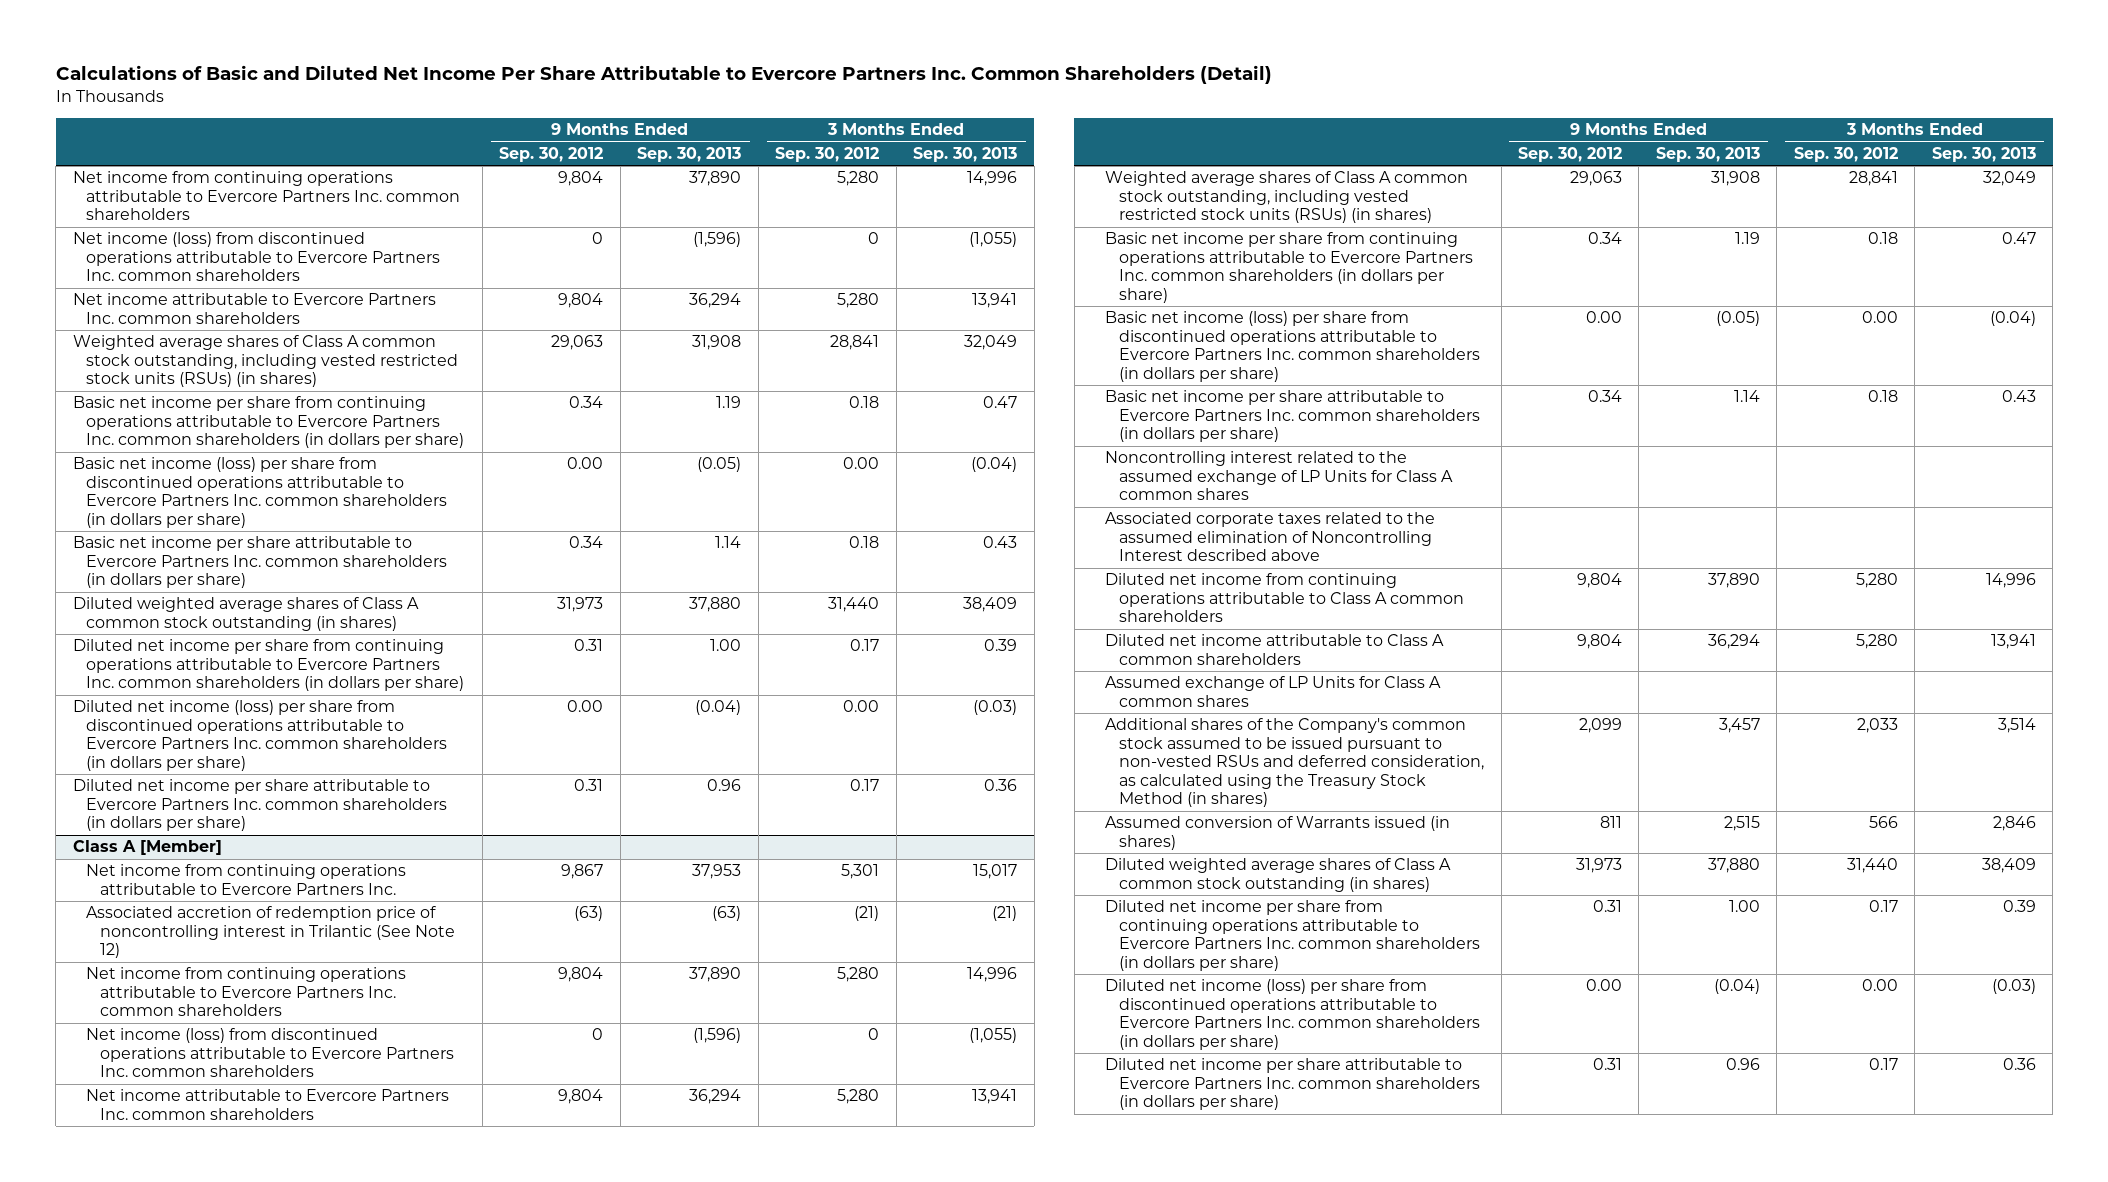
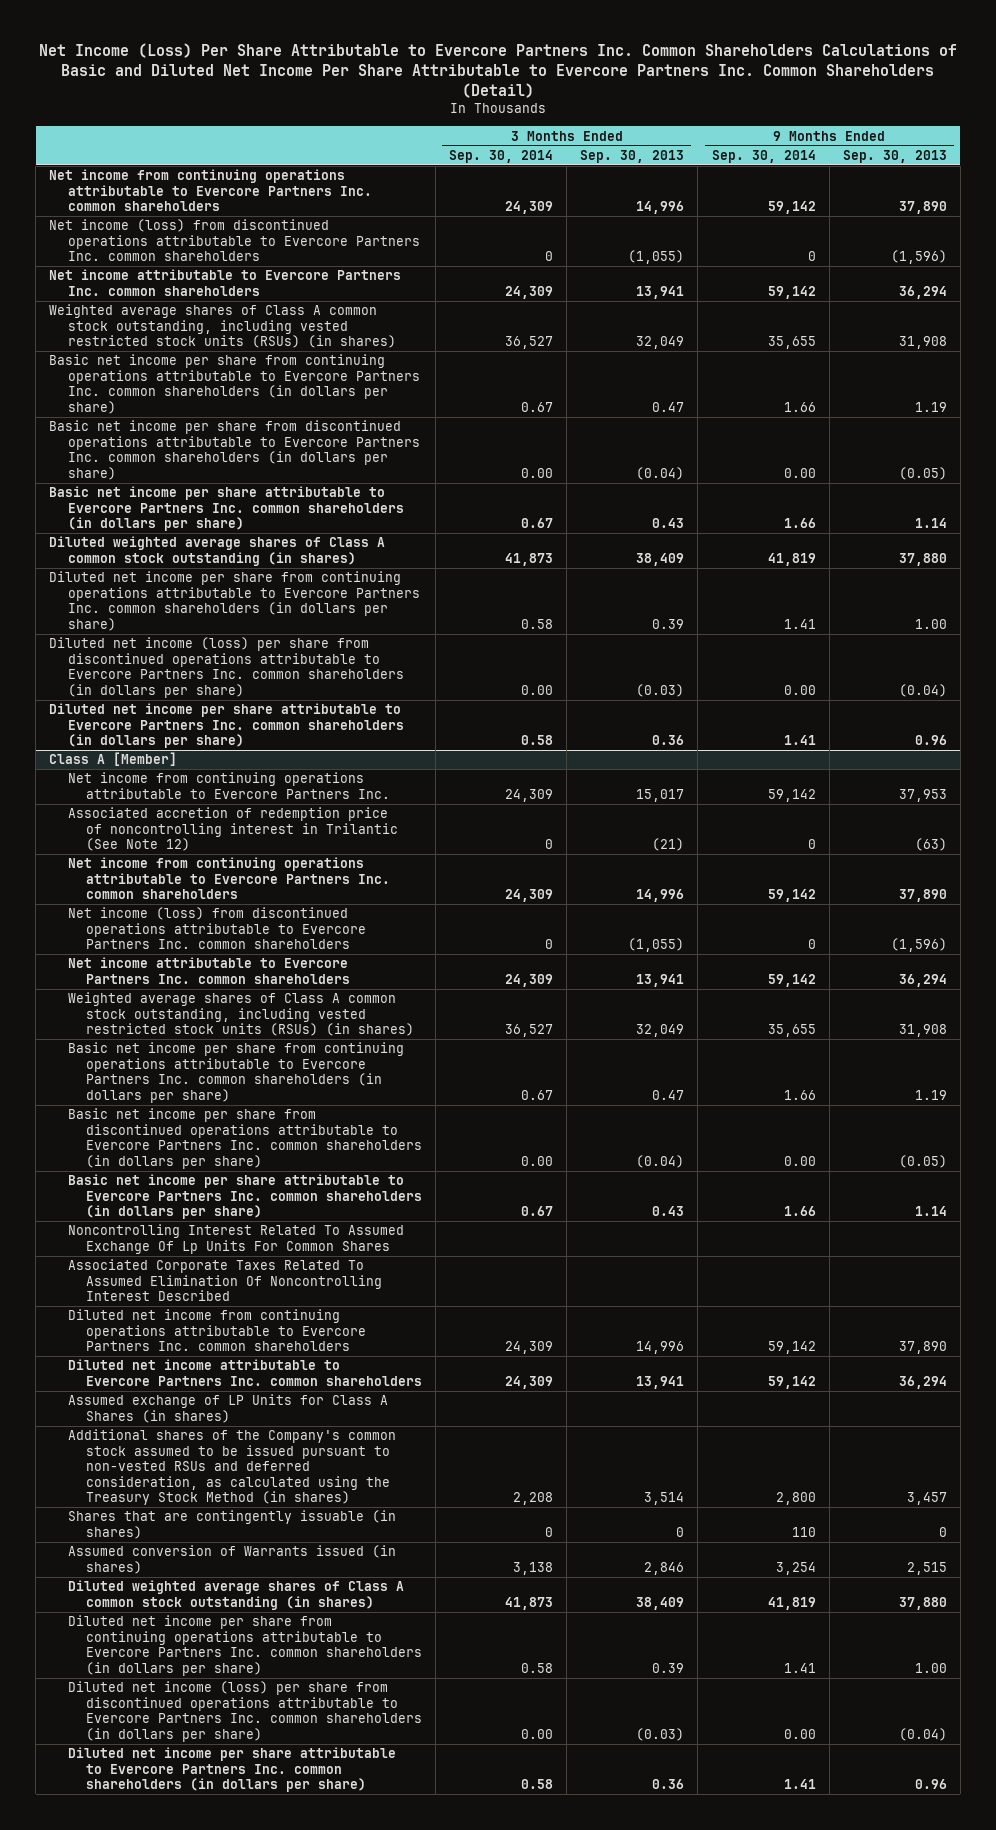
[55,65,1272,85] Calculations of Basic and Diluted Net Income Per Share Attributable to Evercore Partners Inc. Common Shareholders (Detail) -> [39,42,958,98] Net Income (Loss) Per Share Attributable to Evercore Partners Inc. Common Shareholders Calculations of Basic and Diluted Net Income Per Share Attributable to Evercore Partners Inc. Common Shareholders (Detail)
[499,147,604,163] Sep. 30, 2012 -> none
[775,147,880,163] Sep. 30, 2012 -> none
none -> [448,149,553,163] Sep. 30, 2014
none -> [711,149,816,163] Sep. 30, 2014
[72,457,448,528] Basic net income (loss) per share from discontinued operations attributable to Evercore Partners Inc. common shareholders (in dollars per share) -> [49,420,420,480] Basic net income per share from discontinued operations attributable to Evercore Partners Inc. common shareholders (in dollars per share)
[1105,311,1481,382] Basic net income (loss) per share from discontinued operations attributable to Evercore Partners Inc. common shareholders (in dollars per share) -> [67,1108,422,1169] Basic net income per share from discontinued operations attributable to Evercore Partners Inc. common shareholders (in dollars per share)
[1105,451,1454,501] Noncontrolling interest related to the assumed exchange of LP Units for Class A common shares -> [67,1224,404,1254] Noncontrolling Interest Related To Assumed Exchange Of Lp Units For Common Shares
[1105,512,1436,562] Associated corporate taxes related to the assumed elimination of Noncontrolling Interest described above -> [67,1259,382,1302] Associated Corporate Taxes Related To Assumed Elimination Of Noncontrolling Interest Described
[1105,573,1465,623] Diluted net income from continuing operations attributable to Class A common shareholders -> [67,1309,366,1352] Diluted net income from continuing operations attributable to Evercore Partners Inc. common shareholders
[1105,634,1445,665] Diluted net income attributable to Class A common shareholders -> [67,1359,422,1386] Diluted net income attributable to Evercore Partners Inc. common shareholders
[1105,676,1442,707] Assumed exchange of LP Units for Class A common shares -> [67,1394,388,1423] Assumed exchange of LP Units for Class A Shares (in shares)
none -> [67,1510,396,1539] Shares that are contingently issuable (in shares)

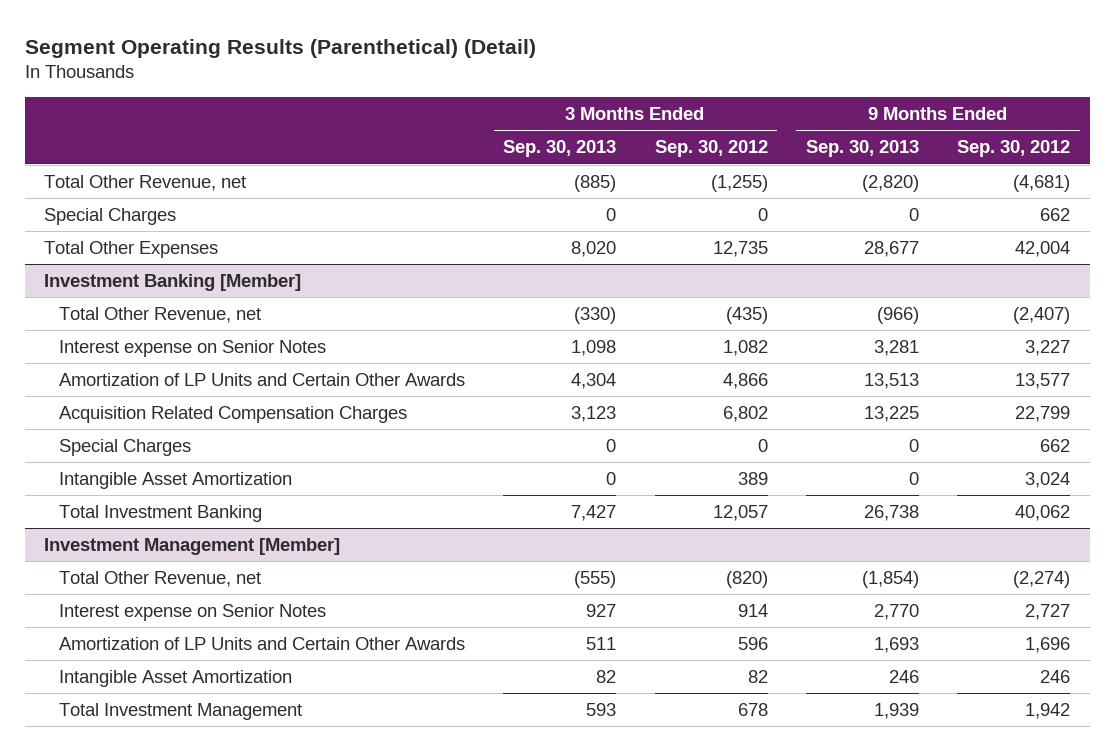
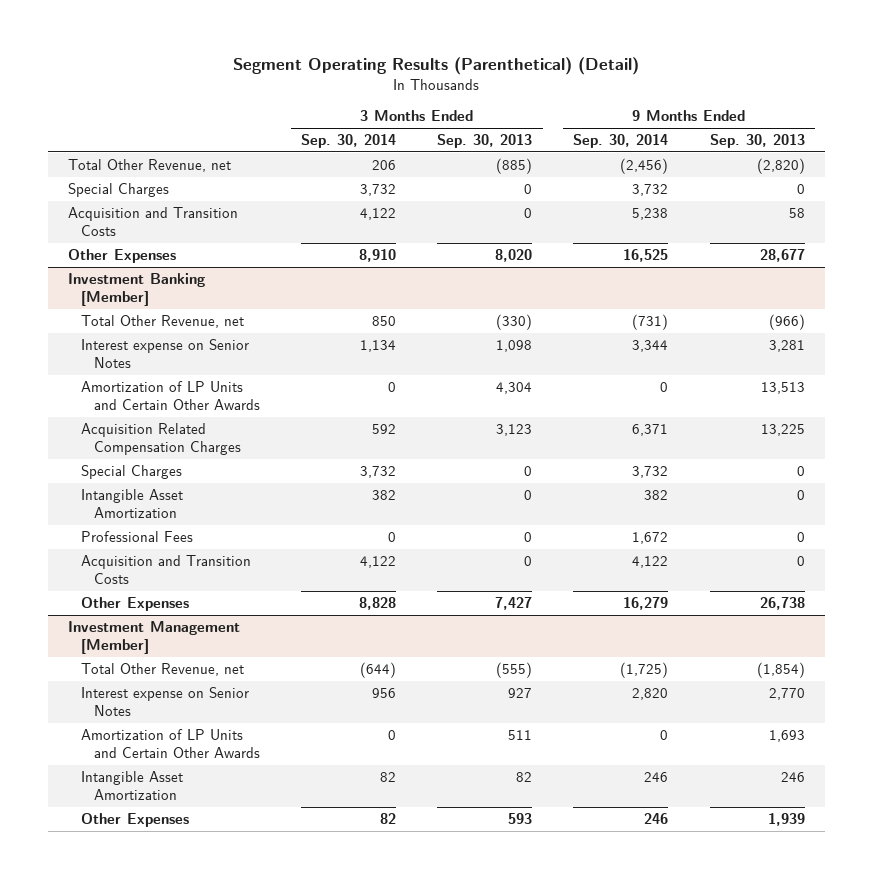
[654,140,768,158] Sep. 30, 2012 -> none
[957,140,1071,158] Sep. 30, 2012 -> none
none -> [301,133,397,148] Sep. 30, 2014
none -> [573,133,669,148] Sep. 30, 2014
none -> [68,206,239,236] Acquisition and Transition Costs
[44,241,219,259] Total Other Expenses -> [68,248,177,263] Other Expenses
none -> [81,530,194,542] Professional Fees
none -> [81,554,252,584] Acquisition and Transition Costs
[58,505,262,523] Total Investment Banking -> [81,596,190,611] Other Expenses
[58,703,302,721] Total Investment Management -> [81,812,190,827] Other Expenses

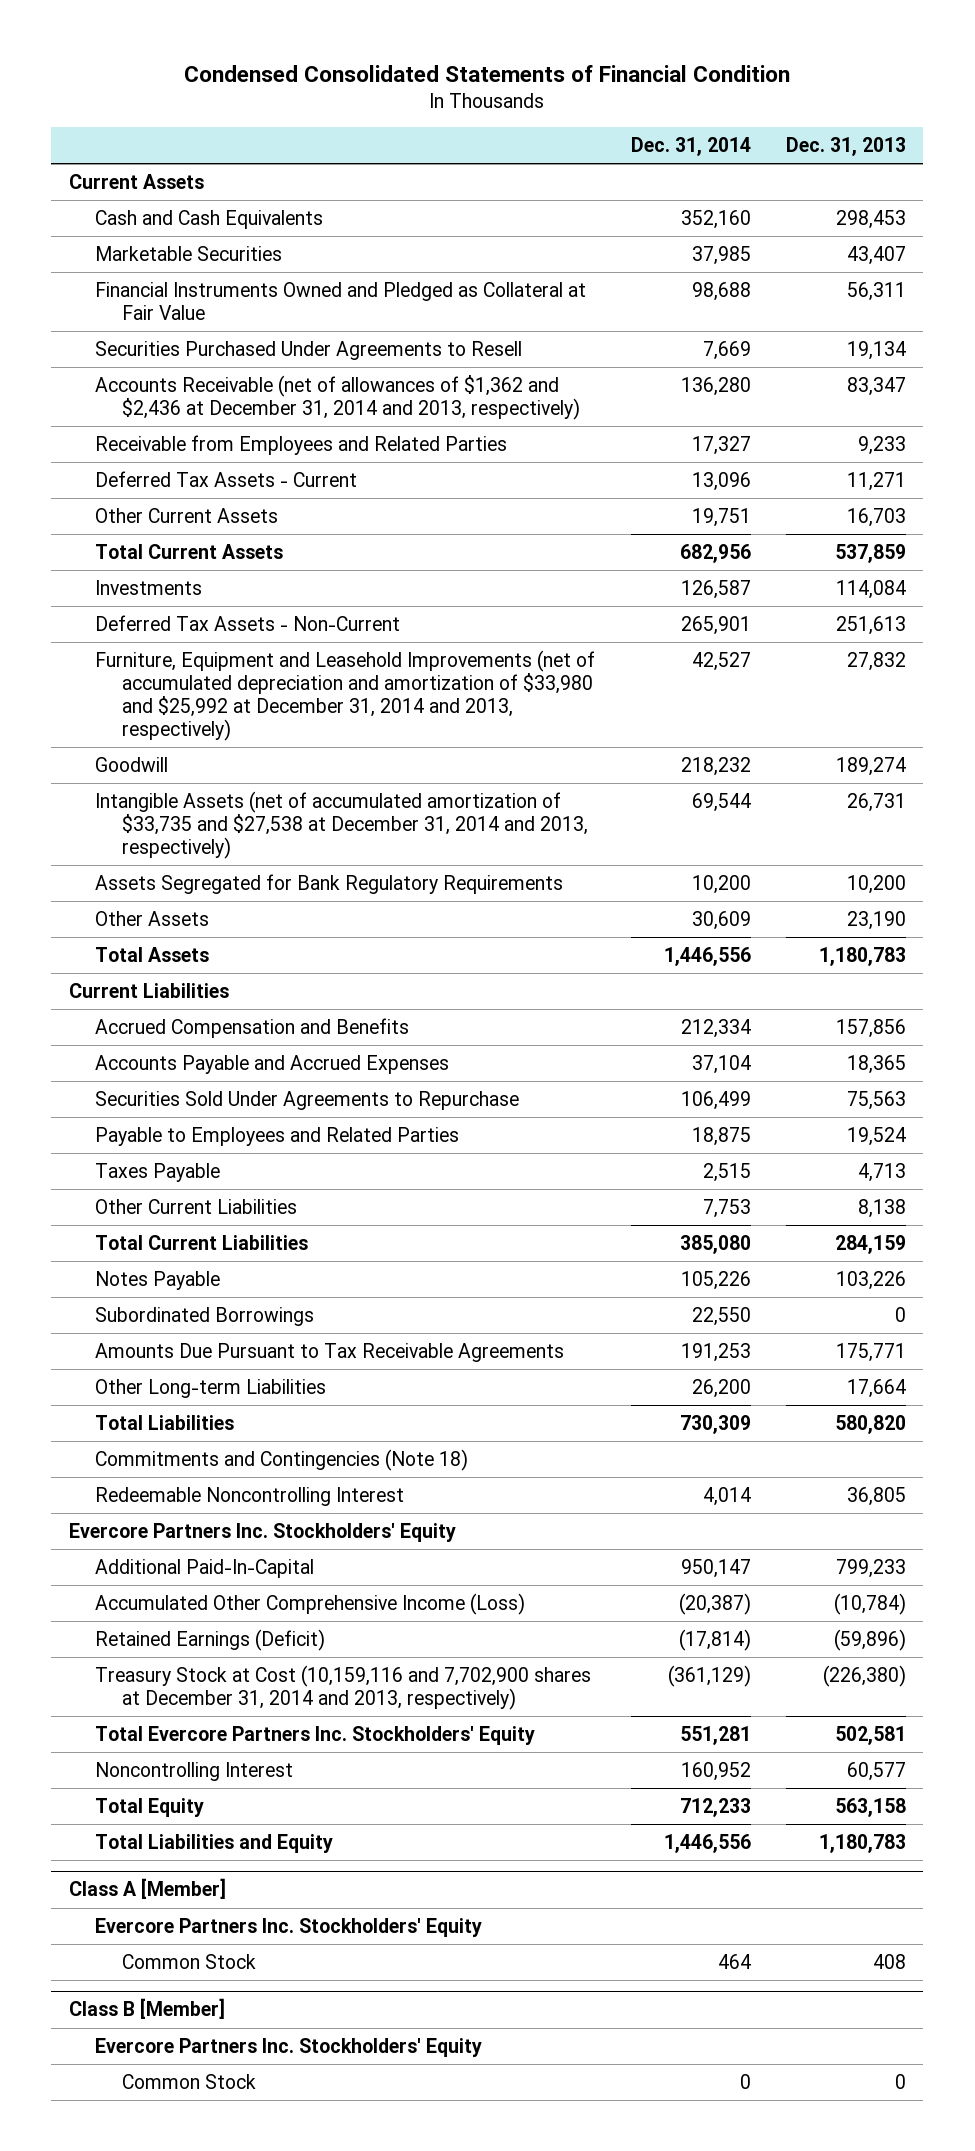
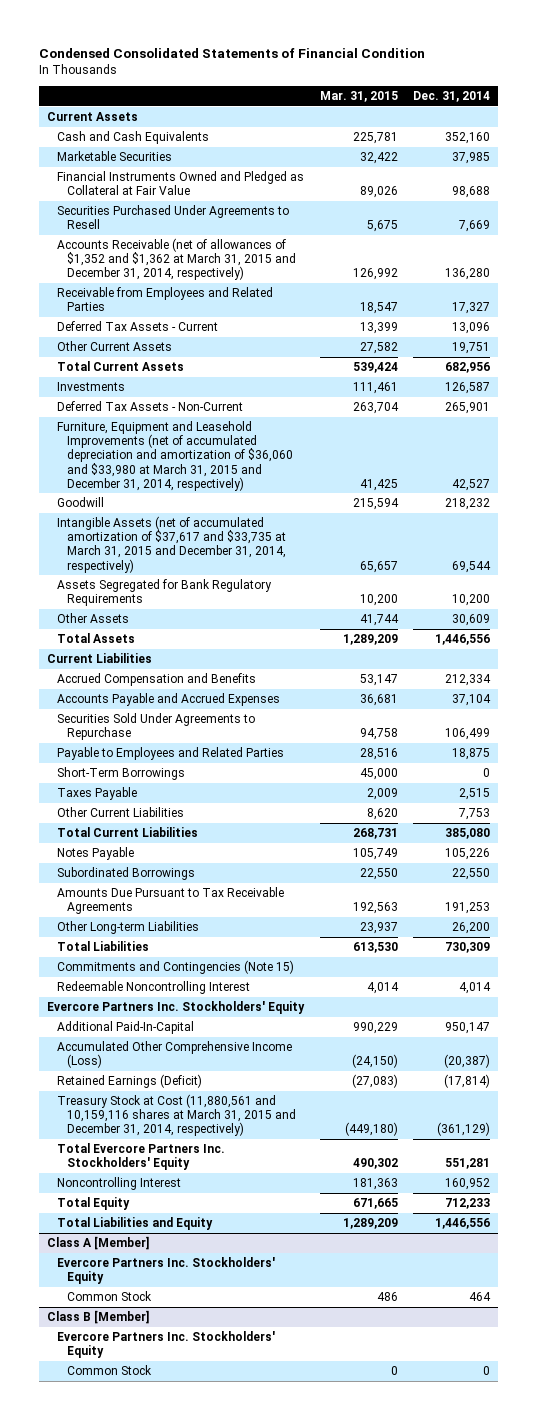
[785,137,906,157] Dec. 31, 2013 -> none
none -> [319,91,398,103] Mar. 31, 2015
[95,374,580,421] Accounts Receivable (net of allowances of $1,362 and $2,436 at December 31, 2014 and 2013, respectively) -> [56,238,296,281] Accounts Receivable (net of allowances of $1,352 and $1,362 at March 31, 2015 and December 31, 2014, respectively)
[95,649,596,742] Furniture, Equipment and Leasehold Improvements (net of accumulated depreciation and amortization of $33,980 and $25,992 at December 31, 2014 and 2013, respectively) -> [56,421,293,491] Furniture, Equipment and Leasehold Improvements (net of accumulated depreciation and amortization of $36,060 and $33,980 at March 31, 2015 and December 31, 2014, respectively)
[95,790,588,860] Intangible Assets (net of accumulated amortization of $33,735 and $27,538 at December 31, 2014 and 2013, respectively) -> [56,516,286,573] Intangible Assets (net of accumulated amortization of $37,617 and $33,735 at March 31, 2015 and December 31, 2014, respectively)
none -> [56,767,185,781] Short-Term Borrowings
[95,1448,469,1471] Commitments and Contingencies (Note 18) -> [56,960,294,975] Commitments and Contingencies (Note 15)
[95,1664,592,1711] Treasury Stock at Cost (10,159,116 and 7,702,900 shares at December 31, 2014 and 2013, respectively) -> [56,1094,296,1137] Treasury Stock at Cost (11,880,561 and 10,159,116 shares at March 31, 2015 and December 31, 2014, respectively)

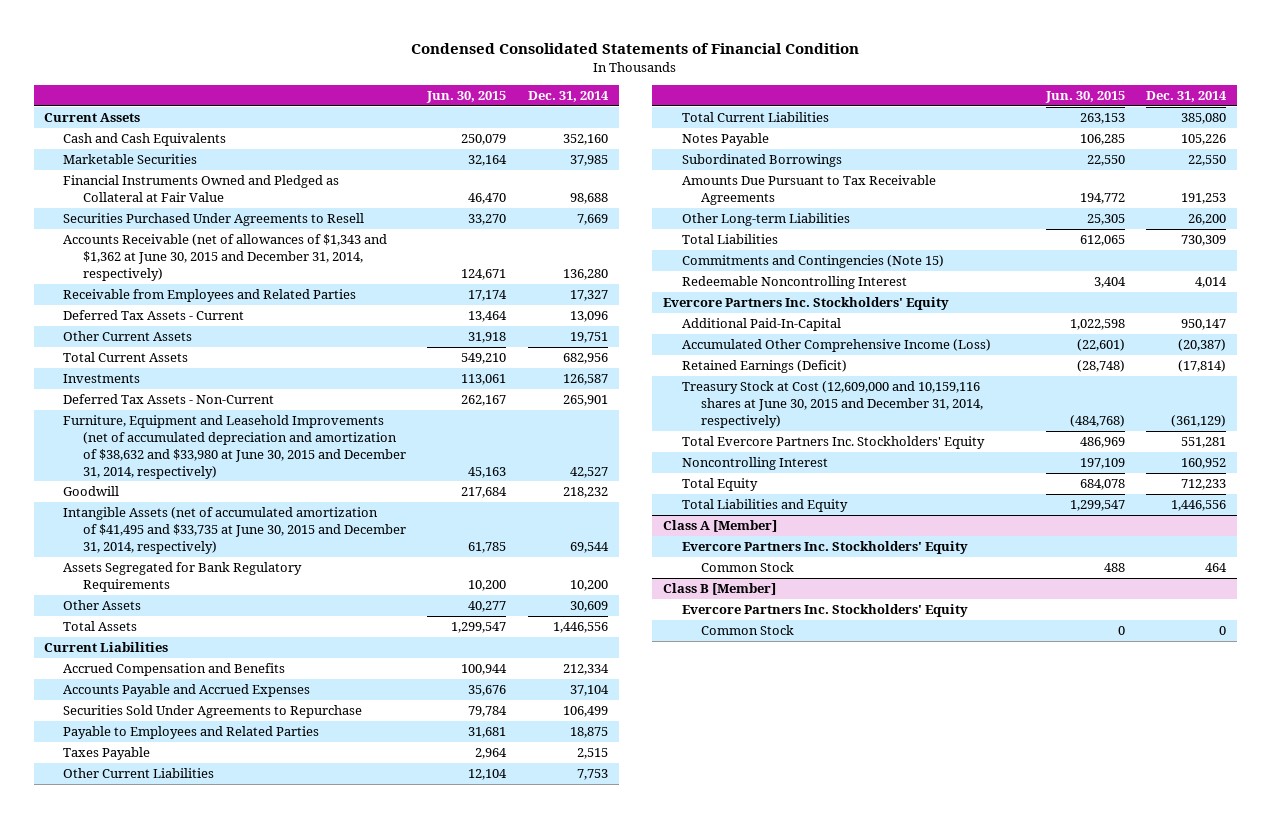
[319,91,398,103] Mar. 31, 2015 -> none
none -> [426,91,507,104] Jun. 30, 2015
[56,238,296,281] Accounts Receivable (net of allowances of $1,352 and $1,362 at March 31, 2015 and December 31, 2014, respectively) -> [63,234,388,281] Accounts Receivable (net of allowances of $1,343 and $1,362 at June 30, 2015 and December 31, 2014, respectively)
[56,421,293,491] Furniture, Equipment and Leasehold Improvements (net of accumulated depreciation and amortization of $36,060 and $33,980 at March 31, 2015 and December 31, 2014, respectively) -> [63,415,406,479] Furniture, Equipment and Leasehold Improvements (net of accumulated depreciation and amortization of $38,632 and $33,980 at June 30, 2015 and December 31, 2014, respectively)
[56,516,286,573] Intangible Assets (net of accumulated amortization of $37,617 and $33,735 at March 31, 2015 and December 31, 2014, respectively) -> [63,507,406,554] Intangible Assets (net of accumulated amortization of $41,495 and $33,735 at June 30, 2015 and December 31, 2014, respectively)
[56,767,185,781] Short-Term Borrowings -> none
[56,1094,296,1137] Treasury Stock at Cost (11,880,561 and 10,159,116 shares at March 31, 2015 and December 31, 2014, respectively) -> [681,381,983,428] Treasury Stock at Cost (12,609,000 and 10,159,116 shares at June 30, 2015 and December 31, 2014, respectively)

